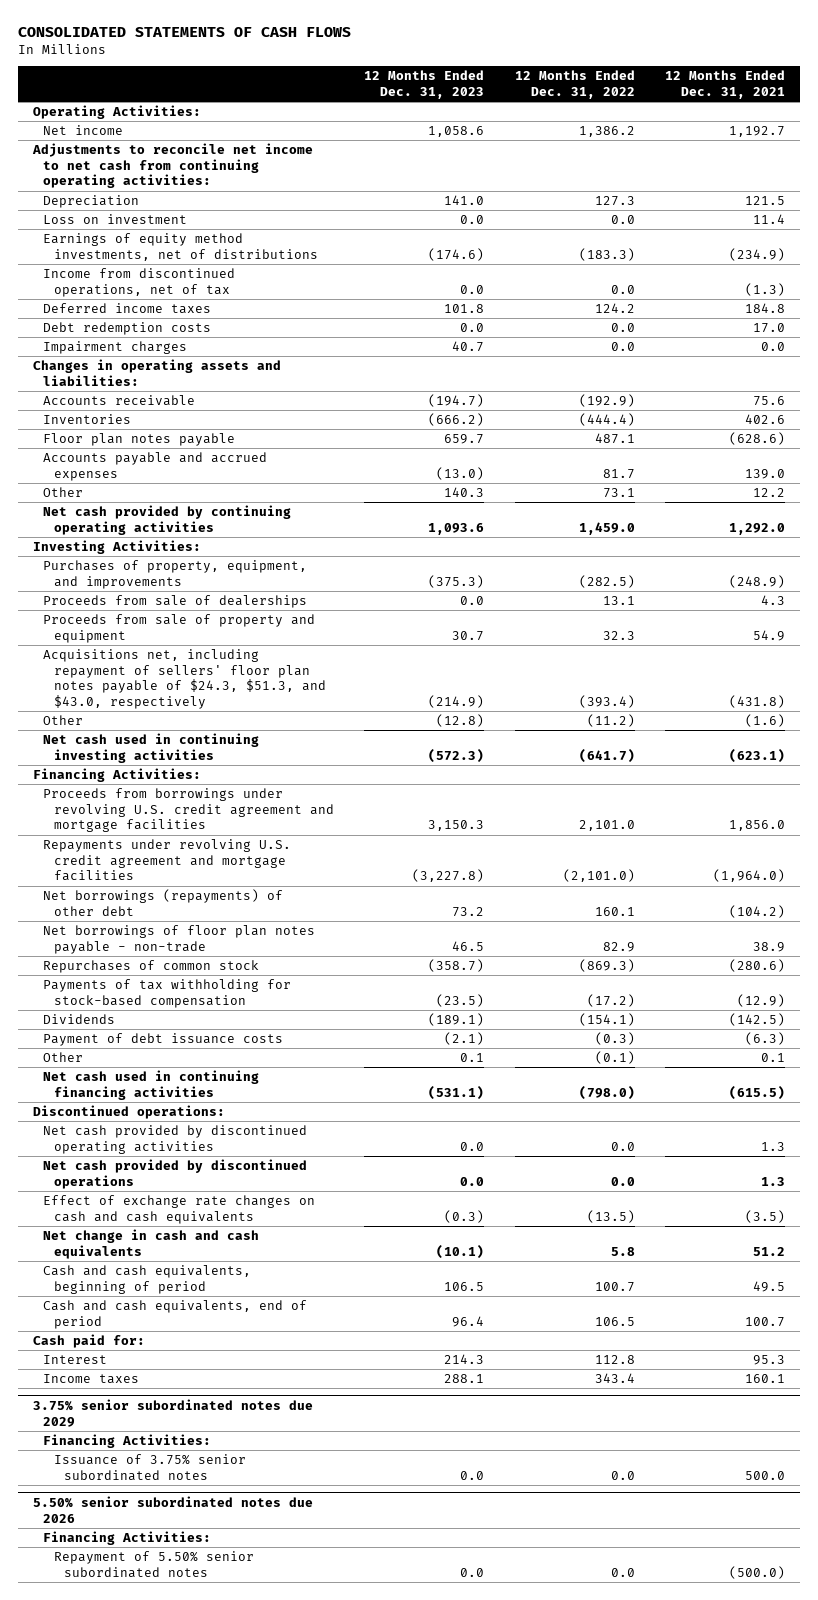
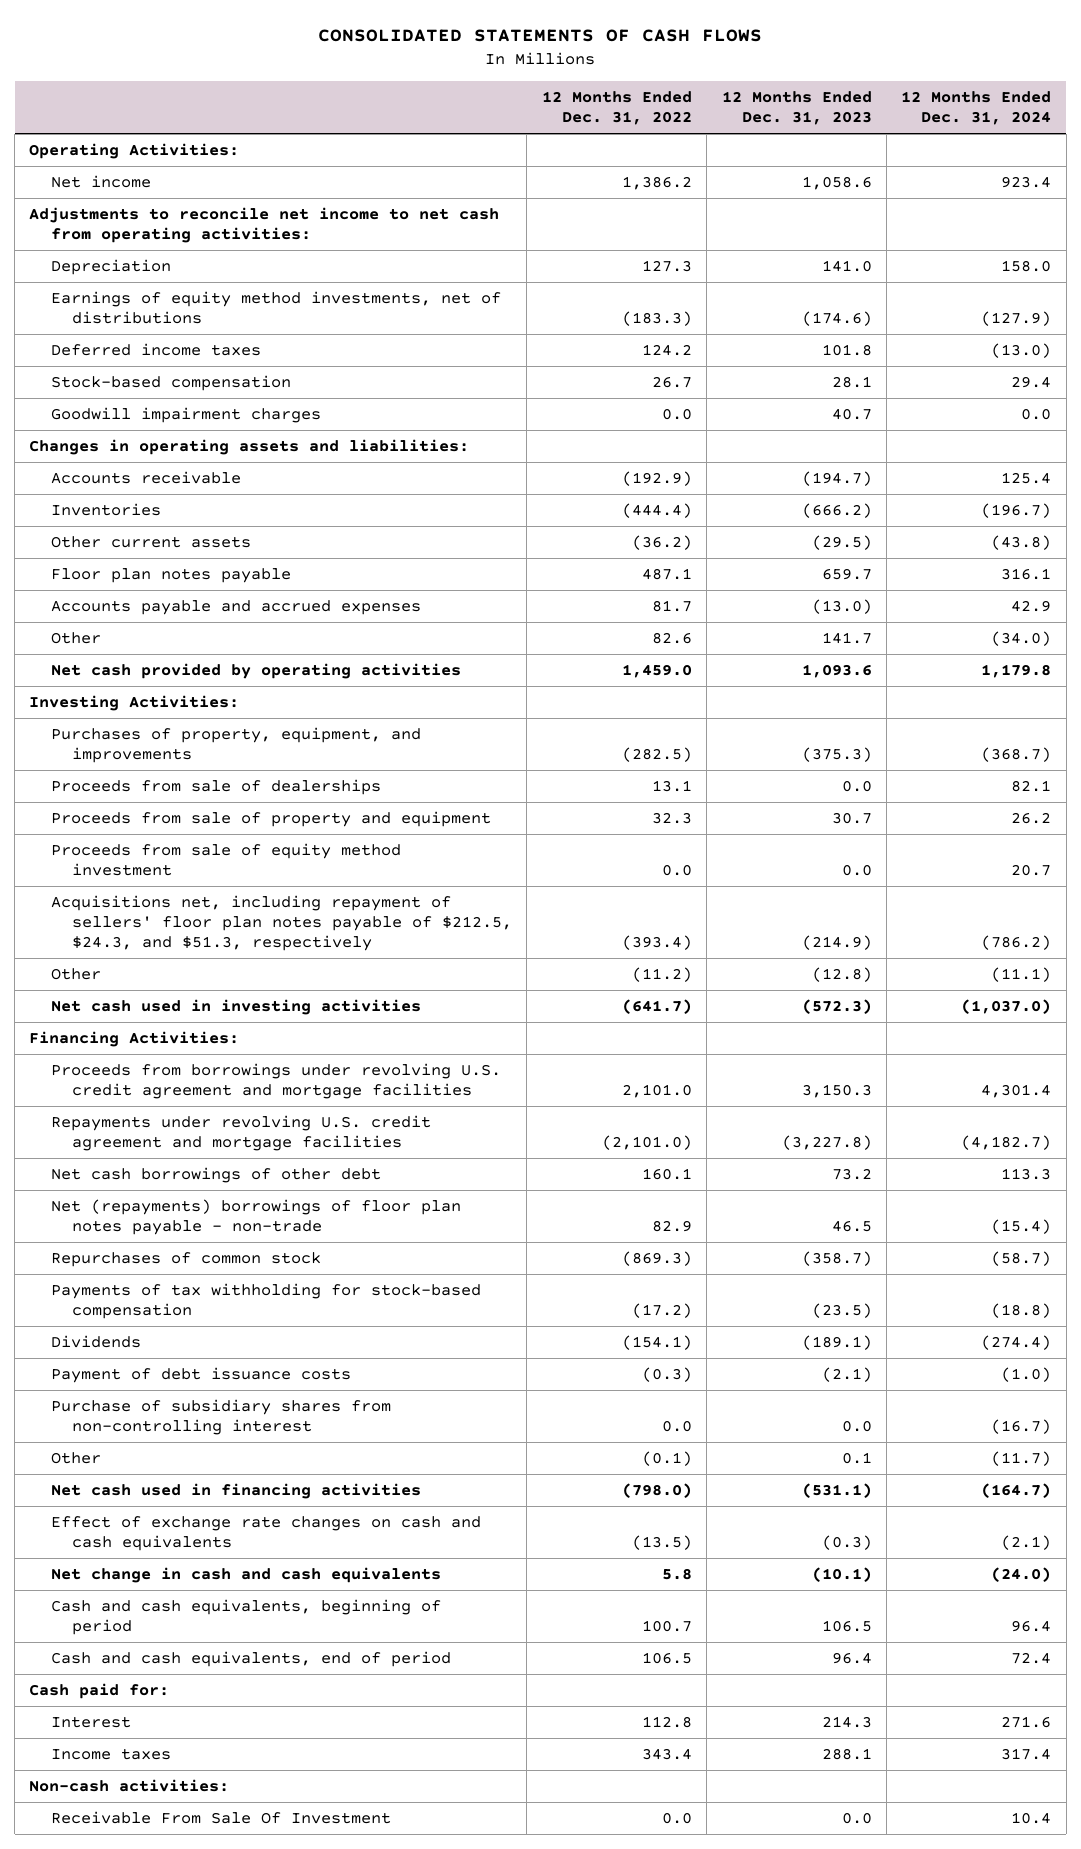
[665,70,786,100] 12 Months Ended Dec. 31, 2021 -> none
none -> [901,90,1052,126] 12 Months Ended Dec. 31, 2024
[32,142,314,189] Adjustments to reconcile net income to net cash from continuing operating activities: -> [29,206,500,244] Adjustments to reconcile net income to net cash from operating activities:
[43,213,188,224] Loss on investment -> none
[43,267,236,297] Income from discontinued operations, net of tax -> none
[43,321,212,335] Debt redemption costs -> none
none -> [50,374,291,391] Stock-based compensation
[43,340,188,354] Impairment charges -> [50,406,321,423] Goodwill impairment charges
none -> [50,535,251,548] Other current assets
[444,486,485,497] 140.3 -> [821,631,872,644] 141.7
[602,487,635,498] 73.1 -> [651,631,692,644] 82.6
[43,504,292,535] Net cash provided by continuing operating activities -> [50,662,461,679] Net cash provided by operating activities
none -> [50,842,401,877] Proceeds from sale of equity method investment
[43,648,326,710] Acquisitions net, including repayment of sellers' floor plan notes payable of $24.3, $51.3, and $43.0, respectively -> [50,894,512,952] Acquisitions net, including repayment of sellers' floor plan notes payable of $212.5, $24.3, and $51.3, respectively
[43,732,260,763] Net cash used in continuing investing activities -> [50,998,421,1015] Net cash used in investing activities
[43,888,284,916] Net borrowings (repayments) of other debt -> [50,1166,381,1183] Net cash borrowings of other debt
[43,924,316,954] Net borrowings of floor plan notes payable - non-trade -> [50,1198,461,1236] Net (repayments) borrowings of floor plan notes payable - non-trade
none -> [50,1398,391,1436] Purchase of subsidiary shares from non-controlling interest
[33,1104,226,1119] Discontinued operations: -> none
[43,1124,308,1154] Net cash provided by discontinued operating activities -> none
[43,1158,308,1189] Net cash provided by discontinued operations -> none
[43,1069,260,1100] Net cash used in continuing financing activities -> [50,1482,421,1499] Net cash used in financing activities
[33,1398,314,1427] 3.75% senior subordinated notes due 2029 -> none
[43,1433,212,1448] Financing Activities: -> none
[53,1453,246,1481] Issuance of 3.75% senior subordinated notes -> none
[33,1495,314,1523] 5.50% senior subordinated notes due 2026 -> none
[43,1530,212,1545] Financing Activities: -> none
[53,1550,254,1578] Repayment of 5.50% senior subordinated notes -> none
none -> [29,1778,230,1792] Non-cash activities:
none -> [50,1810,391,1824] Receivable From Sale Of Investment

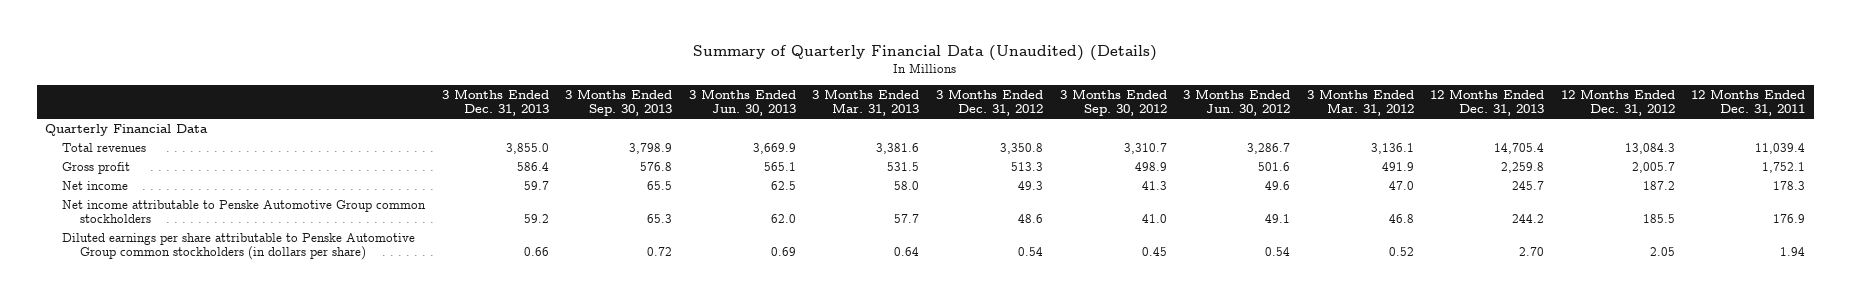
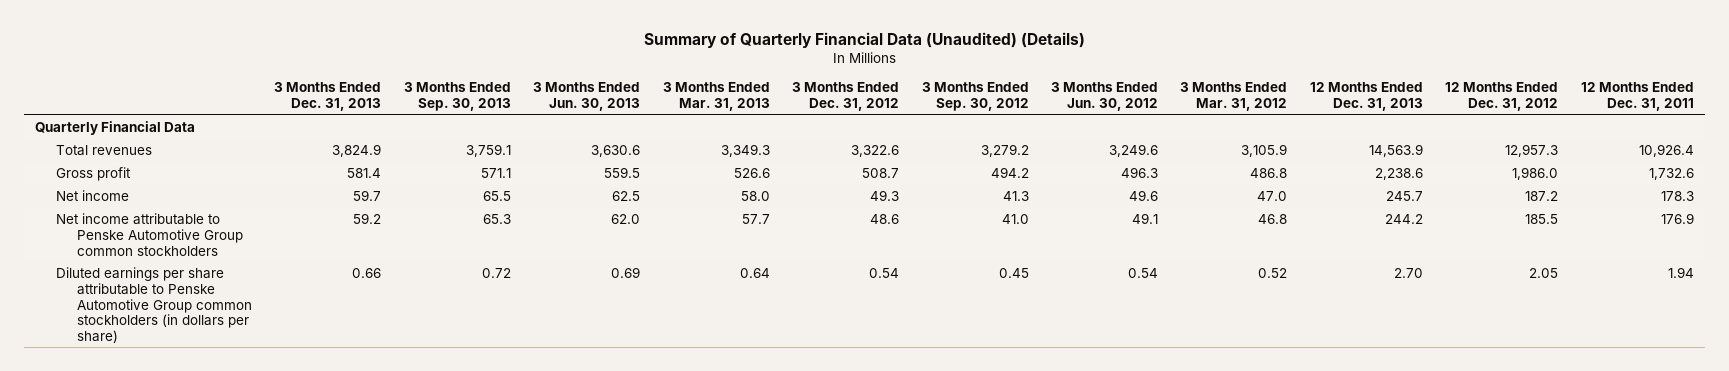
[505,142,549,154] 3,855.0 -> [332,144,382,158] 3,824.9
[629,142,673,154] 3,798.9 -> [465,144,511,158] 3,759.1
[752,142,796,154] 3,669.9 -> [591,145,641,158] 3,630.6
[876,142,920,154] 3,381.6 -> [720,144,770,158] 3,349.3
[1000,142,1044,154] 3,350.8 -> [851,145,900,158] 3,322.6
[1123,142,1167,154] 3,310.7 -> [980,144,1029,158] 3,279.2
[1247,142,1291,154] 3,286.7 -> [1108,144,1158,158] 3,249.6
[1370,142,1414,154] 3,136.1 -> [1241,144,1288,158] 3,105.9
[1494,142,1545,154] 14,705.4 -> [1368,144,1423,158] 14,563.9
[1624,142,1675,154] 13,084.3 -> [1505,144,1559,158] 12,957.3
[1755,142,1806,154] 11,039.4 -> [1638,144,1694,158] 10,926.4
[516,161,549,171] 586.4 -> [347,168,382,179] 581.4
[640,161,673,171] 576.8 -> [480,168,511,179] 571.1
[763,161,796,171] 565.1 -> [604,167,641,179] 559.5
[887,161,920,171] 531.5 -> [733,168,770,179] 526.6
[1011,161,1044,171] 513.3 -> [862,168,900,179] 508.7
[1134,161,1167,171] 498.9 -> [990,167,1029,179] 494.2
[1258,161,1291,171] 501.6 -> [1120,167,1158,179] 496.3
[1381,161,1414,171] 491.9 -> [1250,168,1288,179] 486.8
[1501,161,1545,173] 2,259.8 -> [1374,168,1423,181] 2,238.6
[1631,161,1675,173] 2,005.7 -> [1512,167,1559,181] 1,986.0
[1762,161,1806,173] 1,752.1 -> [1648,168,1694,181] 1,732.6

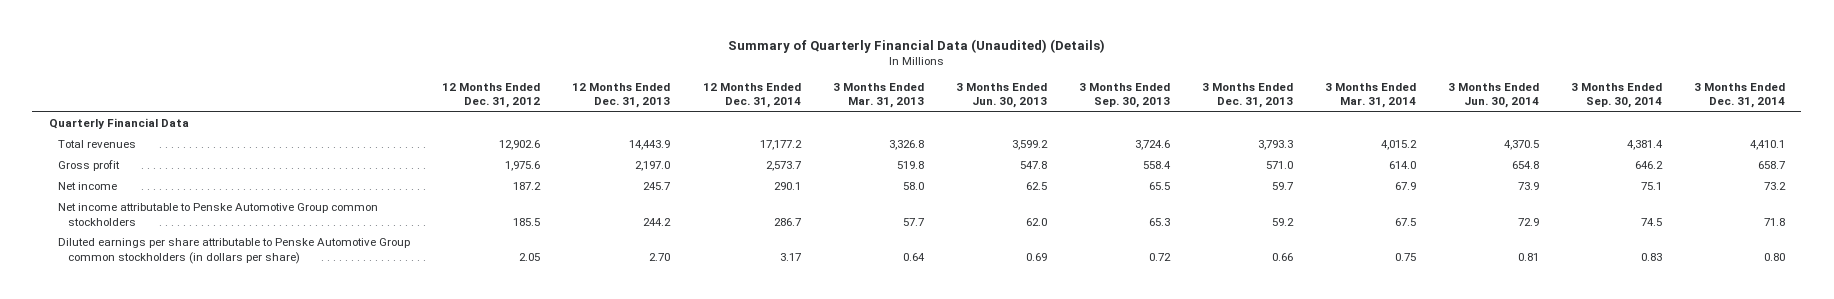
[792,82,900,112] 3 Months Ended Dec. 31, 2012 -> none
[921,82,1029,112] 3 Months Ended Sep. 30, 2012 -> none
[1050,82,1158,112] 3 Months Ended Jun. 30, 2012 -> none
[1180,82,1288,112] 3 Months Ended Mar. 31, 2012 -> none
[1580,82,1694,112] 12 Months Ended Dec. 31, 2011 -> none
none -> [702,83,801,109] 12 Months Ended Dec. 31, 2014
none -> [1325,83,1417,109] 3 Months Ended Mar. 31, 2014
none -> [1448,83,1540,109] 3 Months Ended Jun. 30, 2014
none -> [1571,83,1663,109] 3 Months Ended Sep. 30, 2014
none -> [1694,83,1786,109] 3 Months Ended Dec. 31, 2014
[332,144,382,158] 3,824.9 -> [1257,140,1293,151] 3,793.3
[465,144,511,158] 3,759.1 -> [1134,140,1170,151] 3,724.6
[591,145,641,158] 3,630.6 -> [1011,140,1048,151] 3,599.2
[720,144,770,158] 3,349.3 -> [888,140,924,151] 3,326.8
[1368,144,1423,158] 14,563.9 -> [629,140,671,151] 14,443.9
[1505,144,1559,158] 12,957.3 -> [499,140,541,151] 12,902.6
[347,168,382,179] 581.4 -> [1265,161,1293,170] 571.0
[480,168,511,179] 571.1 -> [1142,161,1171,170] 558.4
[604,167,641,179] 559.5 -> [1019,161,1047,170] 547.8
[733,168,770,179] 526.6 -> [896,161,924,170] 519.8
[1374,168,1423,181] 2,238.6 -> [635,161,671,172] 2,197.0
[1512,167,1559,181] 1,986.0 -> [505,161,541,172] 1,975.6

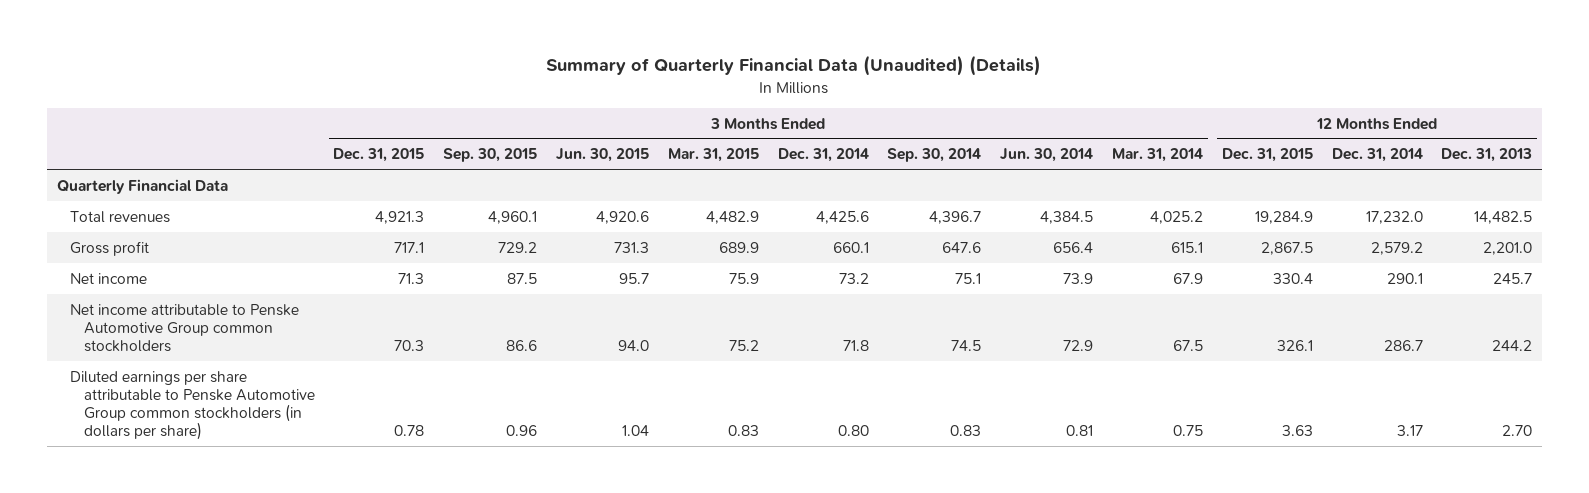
[442,83,541,109] 12 Months Ended Dec. 31, 2012 -> none
[832,83,924,109] 3 Months Ended Mar. 31, 2013 -> none
[955,83,1047,109] 3 Months Ended Jun. 30, 2013 -> none
[1078,83,1170,109] 3 Months Ended Sep. 30, 2013 -> none
[1201,83,1293,109] 3 Months Ended Dec. 31, 2013 -> none
none -> [333,148,425,163] Dec. 31, 2015
none -> [443,148,538,163] Sep. 30, 2015
none -> [555,148,649,163] Jun. 30, 2015
none -> [667,148,759,163] Mar. 31, 2015
none -> [1221,148,1313,163] Dec. 31, 2015
[629,140,671,151] 14,443.9 -> [1474,210,1533,224] 14,482.5
[759,140,802,151] 17,177.2 -> [1365,210,1423,224] 17,232.0
[1381,140,1418,151] 4,015.2 -> [1149,210,1203,224] 4,025.2
[1504,140,1540,151] 4,370.5 -> [1040,210,1094,224] 4,384.5
[1627,140,1664,151] 4,381.4 -> [929,210,982,224] 4,396.7
[1750,140,1786,151] 4,410.1 -> [815,210,869,224] 4,425.6
[635,161,671,172] 2,197.0 -> [1483,241,1533,255] 2,201.0
[765,161,801,172] 2,573.7 -> [1370,241,1423,255] 2,579.2
[1389,161,1417,170] 614.0 -> [1170,241,1203,253] 615.1
[1512,161,1540,170] 654.8 -> [1053,241,1094,253] 656.4
[1635,161,1664,170] 646.2 -> [942,241,982,253] 647.6
[1758,161,1786,170] 658.7 -> [832,241,869,253] 660.1

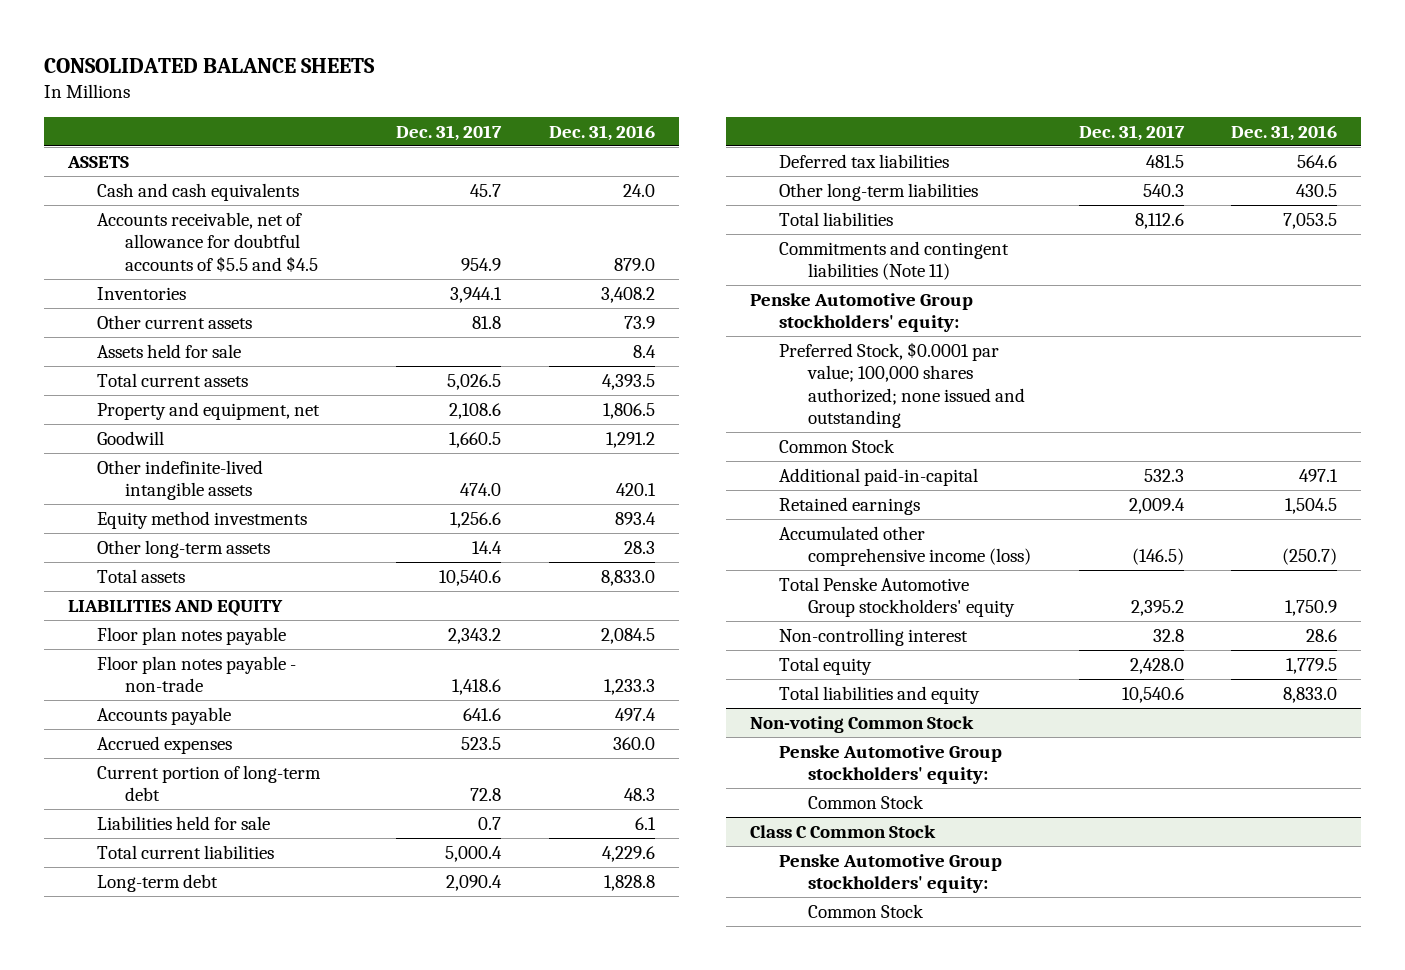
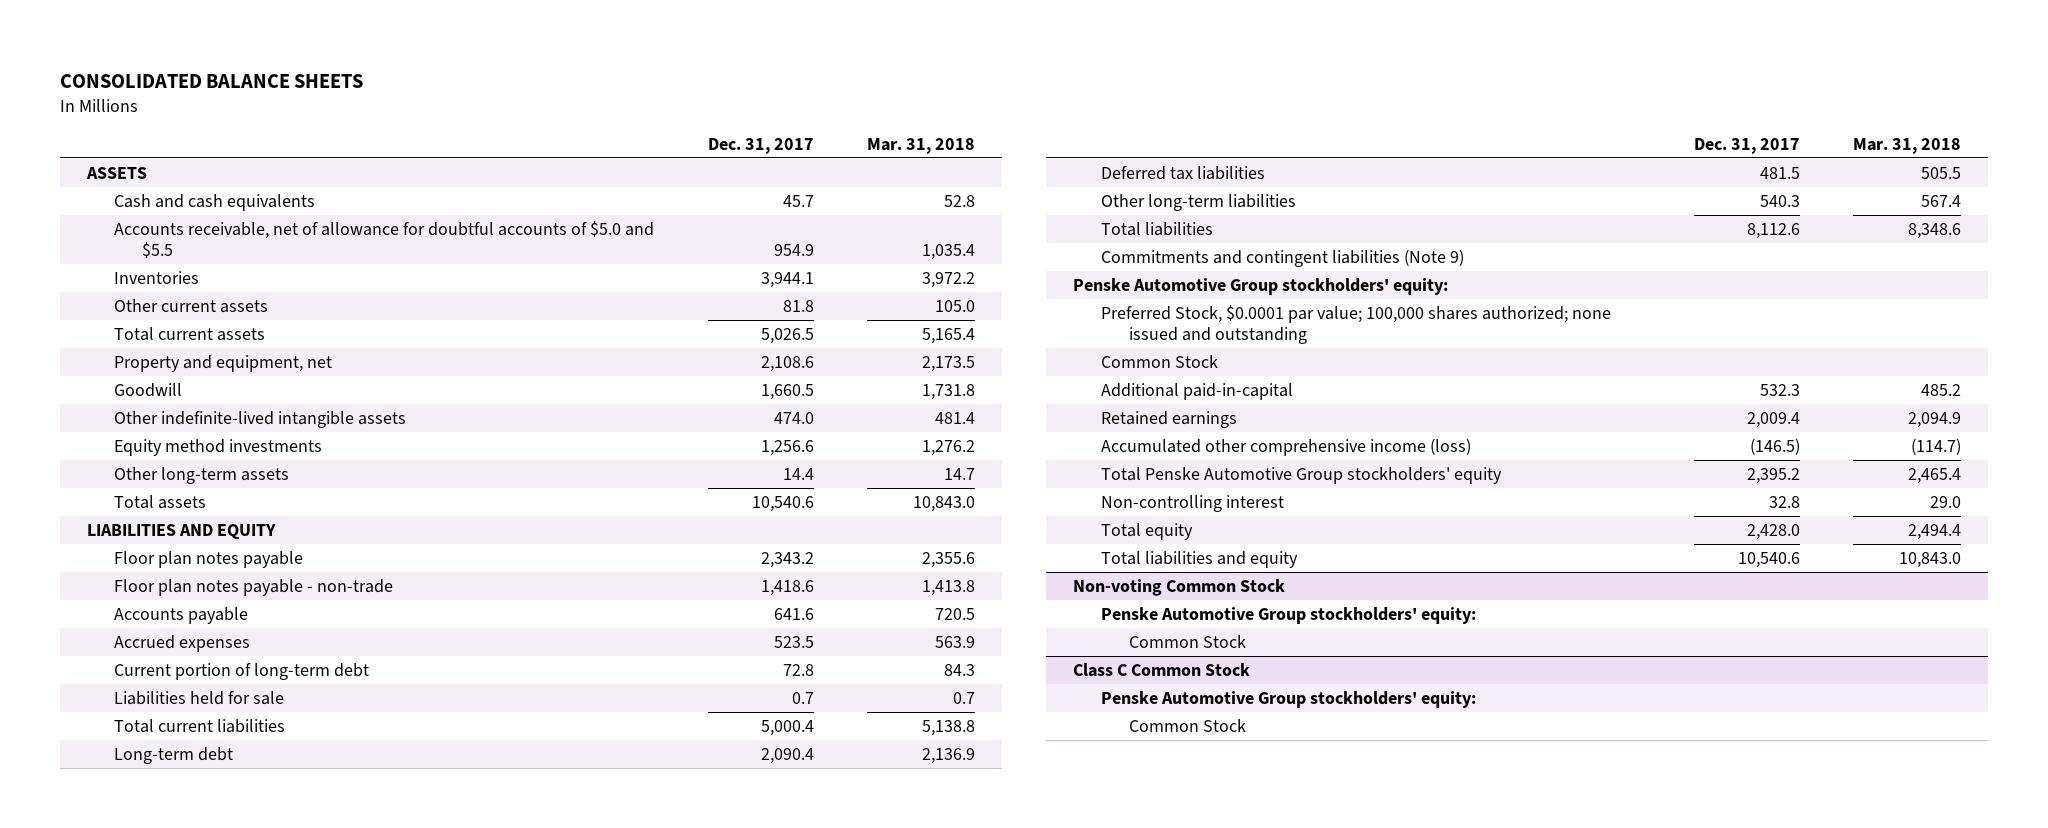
[549,125,656,142] Dec. 31, 2016 -> none
none -> [866,137,975,154] Mar. 31, 2018
[96,211,319,272] Accounts receivable, net of allowance for doubtful accounts of $5.5 and $4.5 -> [114,220,655,259] Accounts receivable, net of allowance for doubtful accounts of $5.0 and $5.5
[96,343,241,358] Assets held for sale -> none
[778,240,1009,281] Commitments and contingent liabilities (Note 11) -> [1100,248,1464,267] Commitments and contingent liabilities (Note 9)

